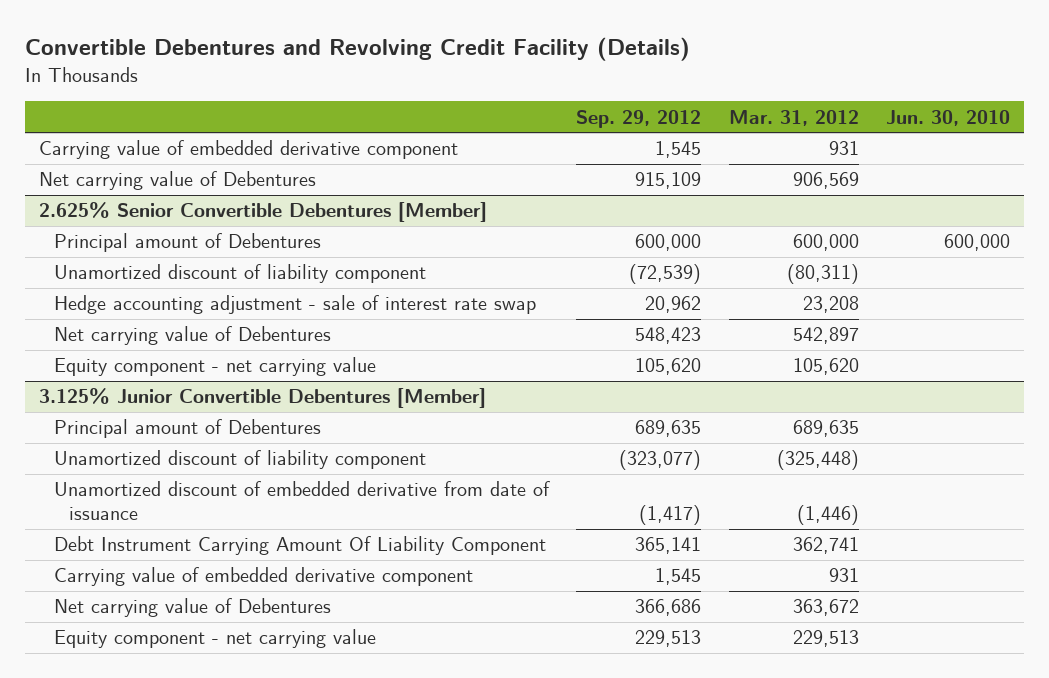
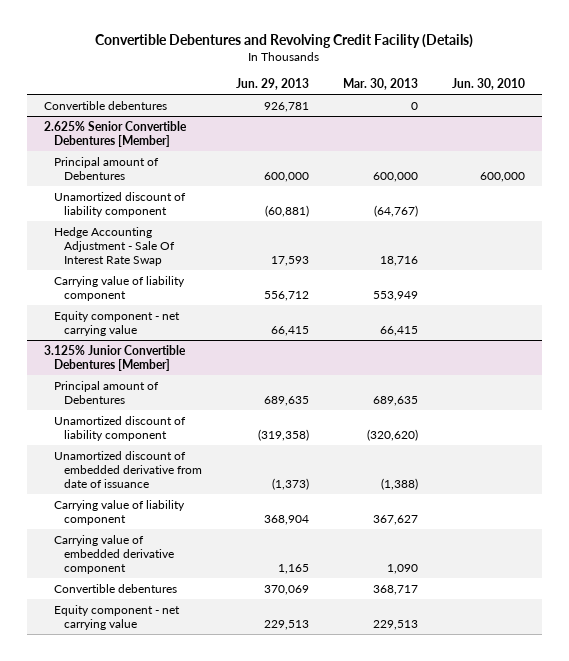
[576,109,702,128] Sep. 29, 2012 -> none
[728,109,859,126] Mar. 31, 2012 -> none
none -> [235,77,309,90] Jun. 29, 2013
none -> [343,77,419,90] Mar. 30, 2013
[39,140,459,160] Carrying value of embedded derivative component -> none
[39,171,317,191] Net carrying value of Debentures -> none
none -> [43,100,167,110] Convertible debentures
[53,326,331,346] Net carrying value of Debentures -> none
[53,295,536,315] Hedge accounting adjustment - sale of interest rate swap -> [53,226,175,266] Hedge Accounting Adjustment - Sale Of Interest Rate Swap
none -> [53,275,185,301] Carrying value of liability component
[53,536,546,556] Debt Instrument Carrying Amount Of Liability Component -> [53,499,185,525] Carrying value of liability component
[53,598,331,618] Net carrying value of Debentures -> none
none -> [53,583,177,593] Convertible debentures

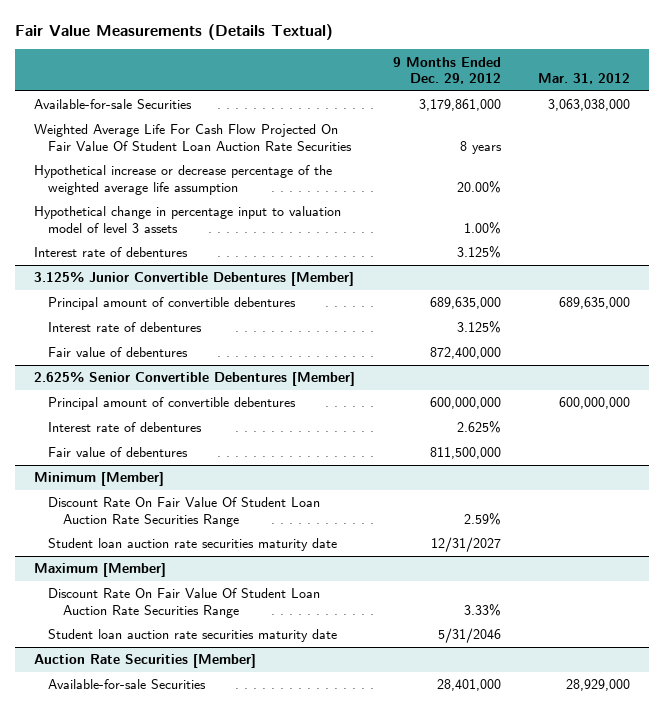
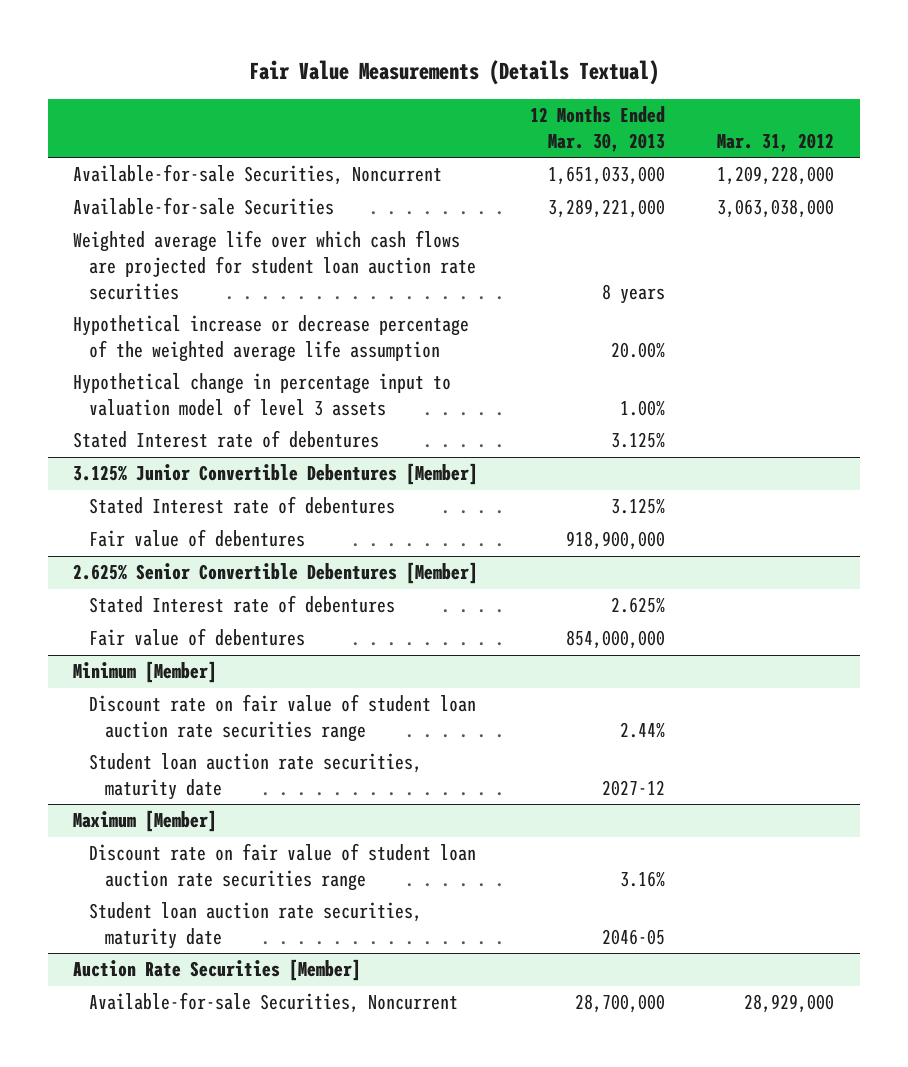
[392,56,501,85] 9 Months Ended Dec. 29, 2012 -> none
none -> [530,106,666,152] 12 Months Ended Mar. 30, 2013
none -> [73,164,443,186] Available-for-sale Securities, Noncurrent
[34,124,353,151] Weighted Average Life For Cash Flow Projected On Fair Value Of Student Loan Auction Rate Securities -> [73,230,477,300] Weighted average life over which cash flows are projected for student loan auction rate securities
[34,247,189,258] Interest rate of debentures -> [73,430,380,449] Stated Interest rate of debentures
[48,297,297,311] Principal amount of convertible debentures -> none
[48,322,203,333] Interest rate of debentures -> [89,496,396,515] Stated Interest rate of debentures
[48,397,297,411] Principal amount of convertible debentures -> none
[48,422,203,433] Interest rate of debentures -> [89,595,396,614] Stated Interest rate of debentures
[48,497,321,527] Discount Rate On Fair Value Of Student Loan Auction Rate Securities Range -> [89,694,477,743] Discount rate on fair value of student loan auction rate securities range
[48,538,338,552] Student loan auction rate securities maturity date -> [89,753,423,801] Student loan auction rate securities, maturity date
[48,588,321,618] Discount Rate On Fair Value Of Student Loan Auction Rate Securities Range -> [89,843,477,892] Discount rate on fair value of student loan auction rate securities range
[48,629,338,643] Student loan auction rate securities maturity date -> [89,902,423,950] Student loan auction rate securities, maturity date
[48,679,207,690] Available-for-sale Securities -> [89,992,459,1014] Available-for-sale Securities, Noncurrent

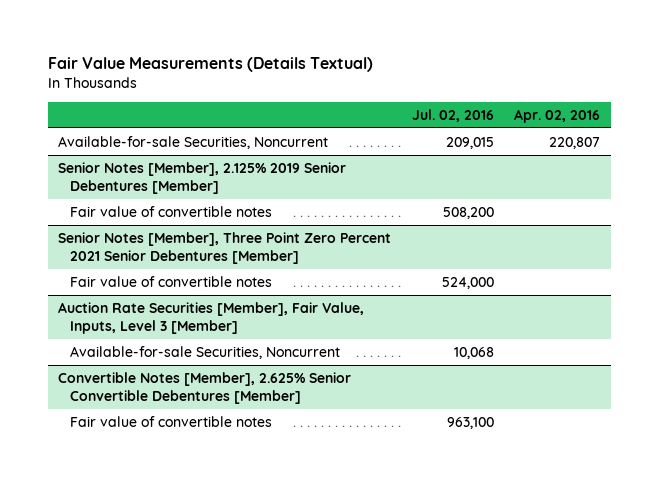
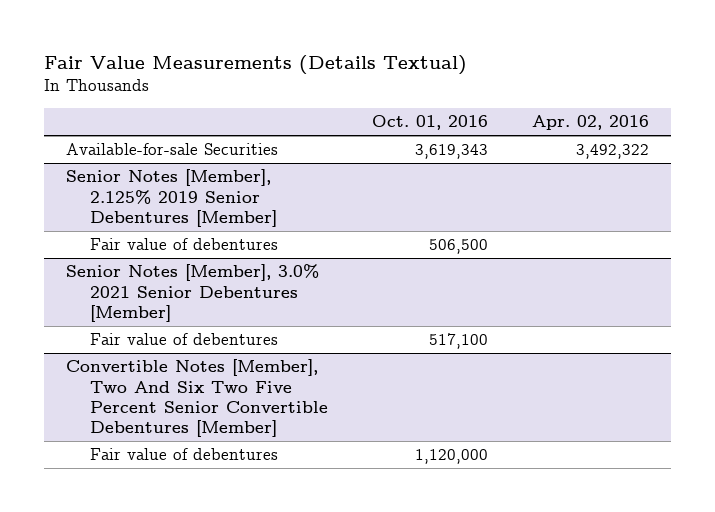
[411,108,494,122] Jul. 02, 2016 -> none
none -> [371,115,488,131] Oct. 01, 2016
[58,136,329,150] Available-for-sale Securities, Noncurrent -> [66,143,279,156] Available-for-sale Securities
[549,137,601,150] 220,807 -> [576,144,650,160] 3,492,322
[58,232,392,264] Senior Notes [Member], Three Point Zero Percent 2021 Senior Debentures [Member] -> none
[70,276,273,288] Fair value of convertible notes -> none
[58,302,365,334] Auction Rate Securities [Member], Fair Value, Inputs, Level 3 [Member] -> none
[70,346,341,360] Available-for-sale Securities, Noncurrent -> none
[58,372,352,404] Convertible Notes [Member], 2.625% Senior Convertible Debentures [Member] -> none
[70,416,273,428] Fair value of convertible notes -> none
[70,206,273,218] Fair value of convertible notes -> [89,238,278,251] Fair value of debentures
none -> [66,264,320,322] Senior Notes [Member], 3.0% 2021 Senior Debentures [Member]
none -> [89,333,278,346] Fair value of debentures
none -> [66,359,328,438] Convertible Notes [Member], Two And Six Two Five Percent Senior Convertible Debentures [Member]
none -> [89,448,278,461] Fair value of debentures

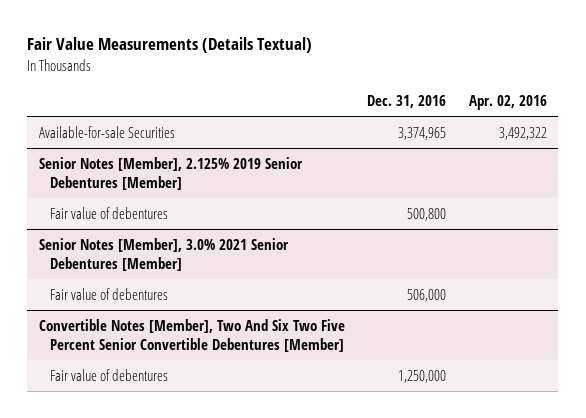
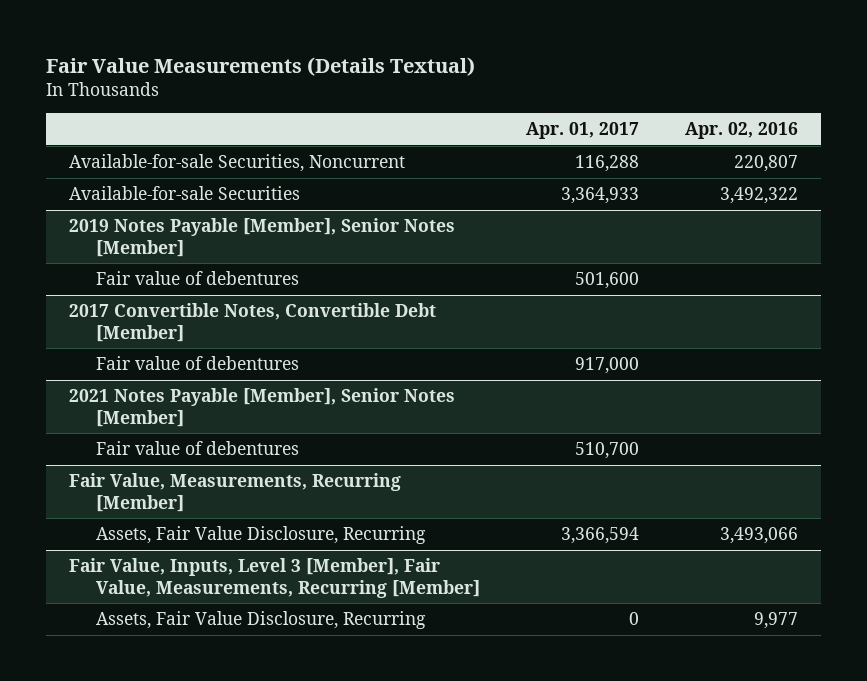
[367,95,447,109] Dec. 31, 2016 -> none
none -> [526,122,640,140] Apr. 01, 2017
none -> [68,154,405,173] Available-for-sale Securities, Noncurrent
[38,156,303,190] Senior Notes [Member], 2.125% 2019 Senior Debentures [Member] -> none
[50,206,169,219] Fair value of debentures -> none
[38,237,289,271] Senior Notes [Member], 3.0% 2021 Senior Debentures [Member] -> none
[50,287,169,300] Fair value of debentures -> none
[38,318,345,352] Convertible Notes [Member], Two And Six Two Five Percent Senior Convertible Debentures [Member] -> none
[50,368,169,381] Fair value of debentures -> none
none -> [68,218,455,257] 2019 Notes Payable [Member], Senior Notes [Member]
none -> [95,271,299,286] Fair value of debentures
none -> [68,303,436,342] 2017 Convertible Notes, Convertible Debt [Member]
none -> [95,356,299,371] Fair value of debentures
none -> [68,388,455,427] 2021 Notes Payable [Member], Senior Notes [Member]
none -> [95,441,299,456] Fair value of debentures
none -> [68,473,401,512] Fair Value, Measurements, Recurring [Member]
none -> [95,526,426,545] Assets, Fair Value Disclosure, Recurring
none -> [68,558,480,598] Fair Value, Inputs, Level 3 [Member], Fair Value, Measurements, Recurring [Member]
none -> [95,611,426,630] Assets, Fair Value Disclosure, Recurring

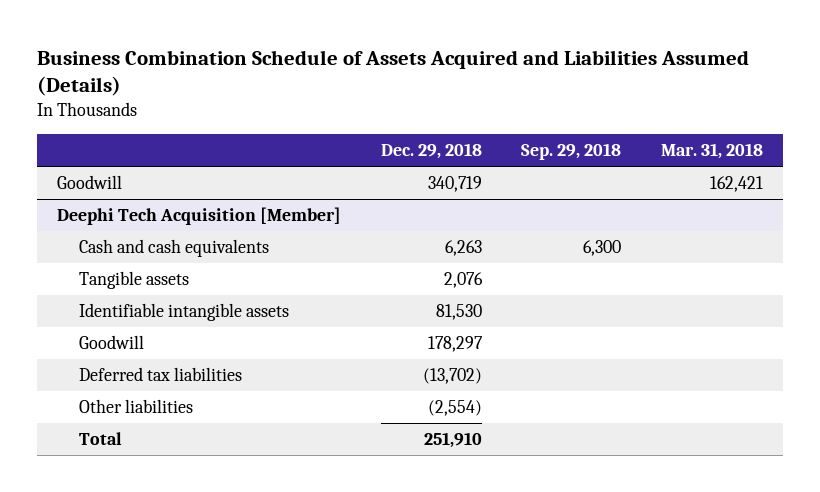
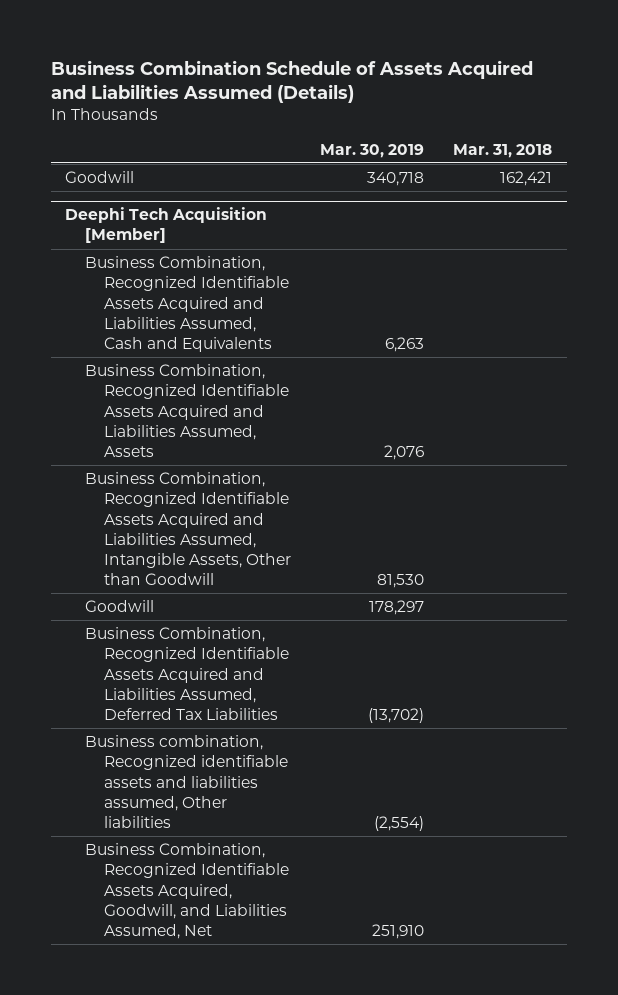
[380,143,482,160] Dec. 29, 2018 -> none
[521,143,622,161] Sep. 29, 2018 -> none
none -> [319,143,424,158] Mar. 30, 2019
[78,239,269,258] Cash and cash equivalents -> [84,256,289,352] Business Combination, Recognized Identifiable Assets Acquired and Liabilities Assumed, Cash and Equivalents
[78,271,189,290] Tangible assets -> [84,364,289,457] Business Combination, Recognized Identifiable Assets Acquired and Liabilities Assumed, Assets
[78,303,289,322] Identifiable intangible assets -> [84,472,291,586] Business Combination, Recognized Identifiable Assets Acquired and Liabilities Assumed, Intangible Assets, Other than Goodwill
[78,367,242,382] Deferred tax liabilities -> [84,627,289,720] Business Combination, Recognized Identifiable Assets Acquired and Liabilities Assumed, Deferred Tax Liabilities
[78,399,193,414] Other liabilities -> [84,735,288,828] Business combination, Recognized identifiable assets and liabilities assumed, Other liabilities
[78,432,122,446] Total -> [84,843,289,939] Business Combination, Recognized Identifiable Assets Acquired, Goodwill, and Liabilities Assumed, Net

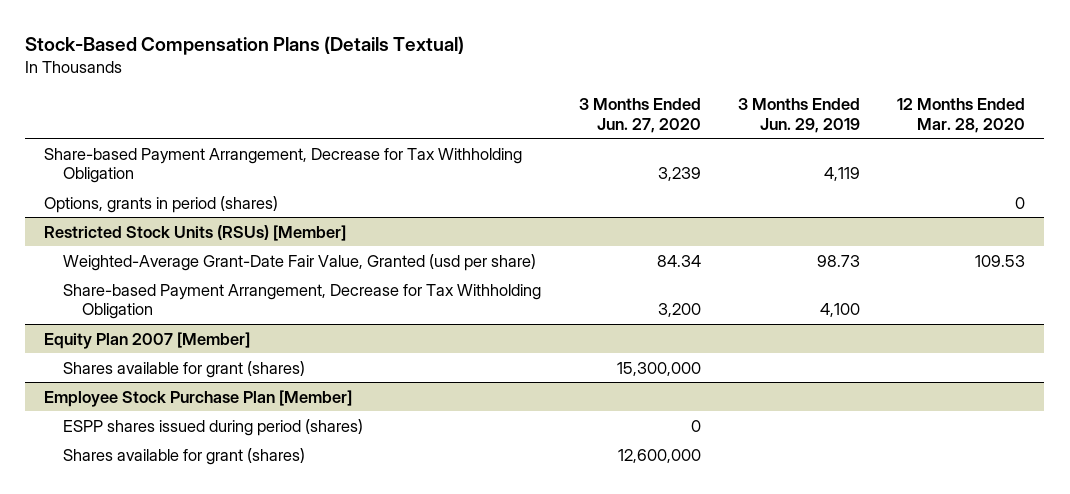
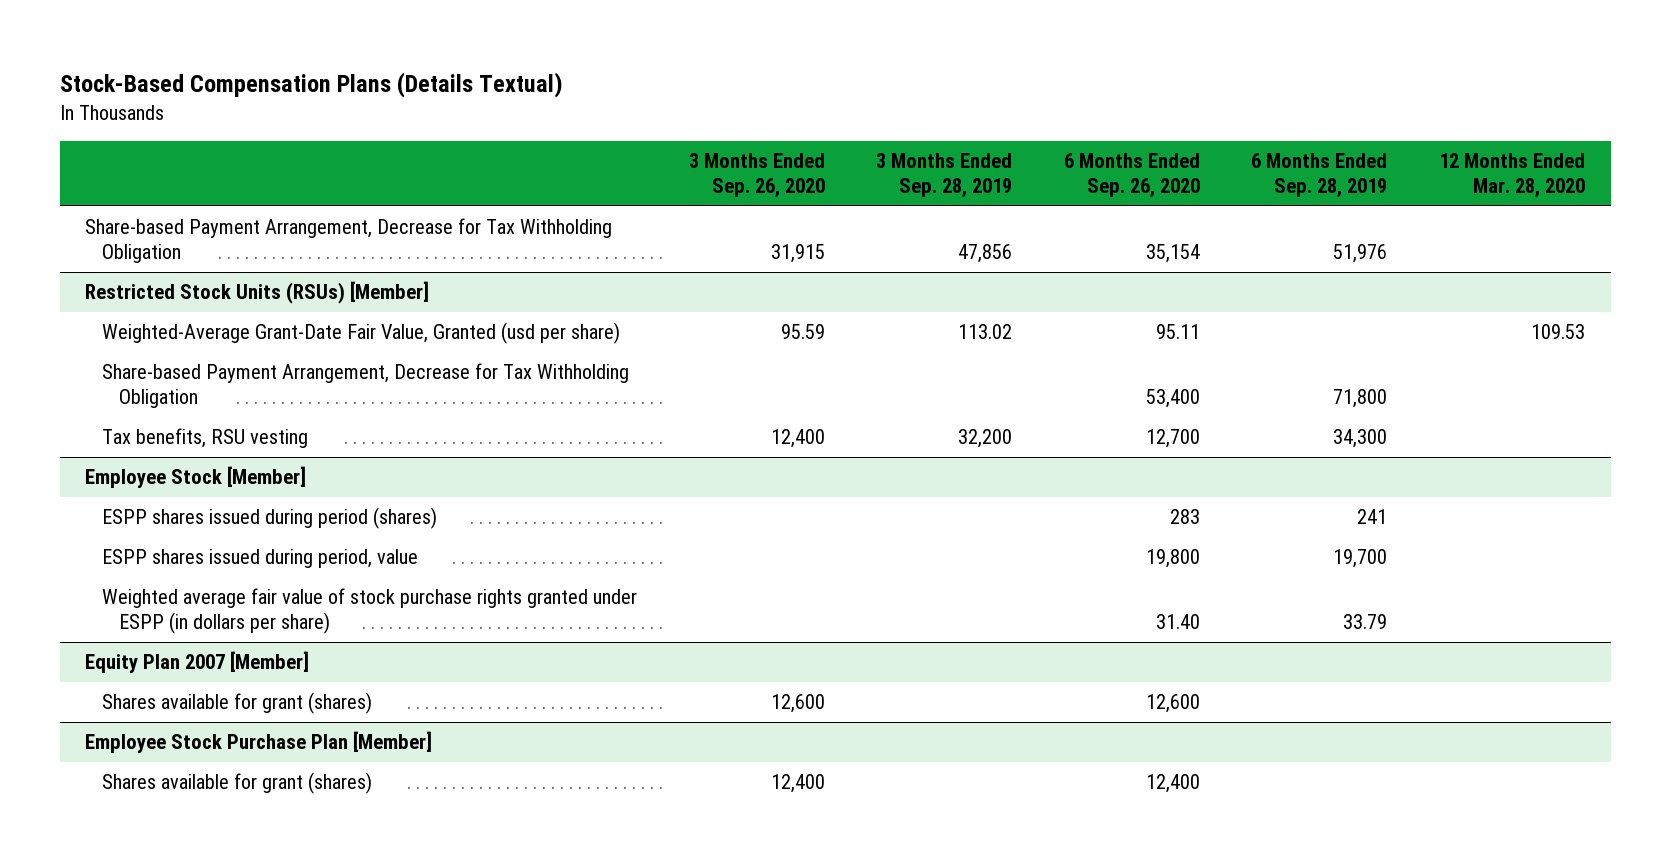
[578,97,701,133] 3 Months Ended Jun. 27, 2020 -> none
[738,97,861,133] 3 Months Ended Jun. 29, 2019 -> none
none -> [688,152,825,198] 3 Months Ended Sep. 26, 2020
none -> [876,152,1013,198] 3 Months Ended Sep. 28, 2019
none -> [1063,152,1200,198] 6 Months Ended Sep. 26, 2020
none -> [1251,152,1388,198] 6 Months Ended Sep. 28, 2019
[44,195,279,213] Options, grants in period (shares) -> none
none -> [102,428,309,449] Tax benefits, RSU vesting
none -> [85,466,307,489] Employee Stock [Member]
none -> [102,507,438,530] ESPP shares issued during period (shares)
none -> [102,549,419,569] ESPP shares issued during period, value
none -> [102,588,638,635] Weighted average fair value of stock purchase rights granted under ESPP (in dollars per share)
[63,418,364,436] ESPP shares issued during period (shares) -> none

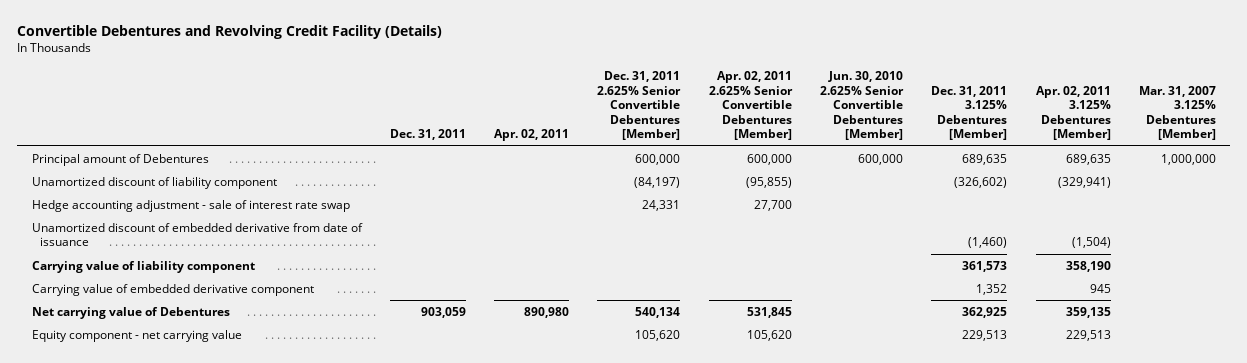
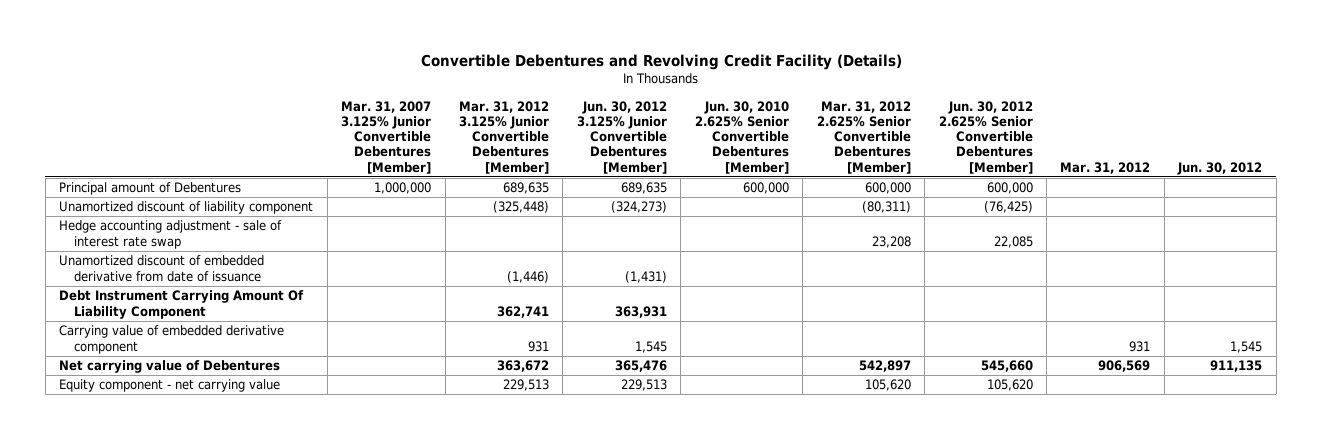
[389,129,466,141] Dec. 31, 2011 -> none
[494,129,570,142] Apr. 02, 2011 -> none
[597,71,682,141] Dec. 31, 2011 2.625% Senior Convertible Debentures [Member] -> none
[708,71,793,141] Apr. 02, 2011 2.625% Senior Convertible Debentures [Member] -> none
[931,85,1008,141] Dec. 31, 2011 3.125% Debentures [Member] -> none
[1035,85,1111,141] Apr. 02, 2011 3.125% Debentures [Member] -> none
[1138,85,1216,141] Mar. 31, 2007 3.125% Debentures [Member] -> none
none -> [341,100,432,174] Mar. 31, 2007 3.125% Junior Convertible Debentures [Member]
none -> [458,100,549,174] Mar. 31, 2012 3.125% Junior Convertible Debentures [Member]
none -> [576,100,667,174] Jun. 30, 2012 3.125% Junior Convertible Debentures [Member]
none -> [816,100,911,174] Mar. 31, 2012 2.625% Senior Convertible Debentures [Member]
none -> [938,100,1033,174] Jun. 30, 2012 2.625% Senior Convertible Debentures [Member]
none -> [1060,161,1151,174] Mar. 31, 2012
none -> [1177,161,1263,175] Jun. 30, 2012
[31,260,255,273] Carrying value of liability component -> [59,290,305,319] Debt Instrument Carrying Amount Of Liability Component

